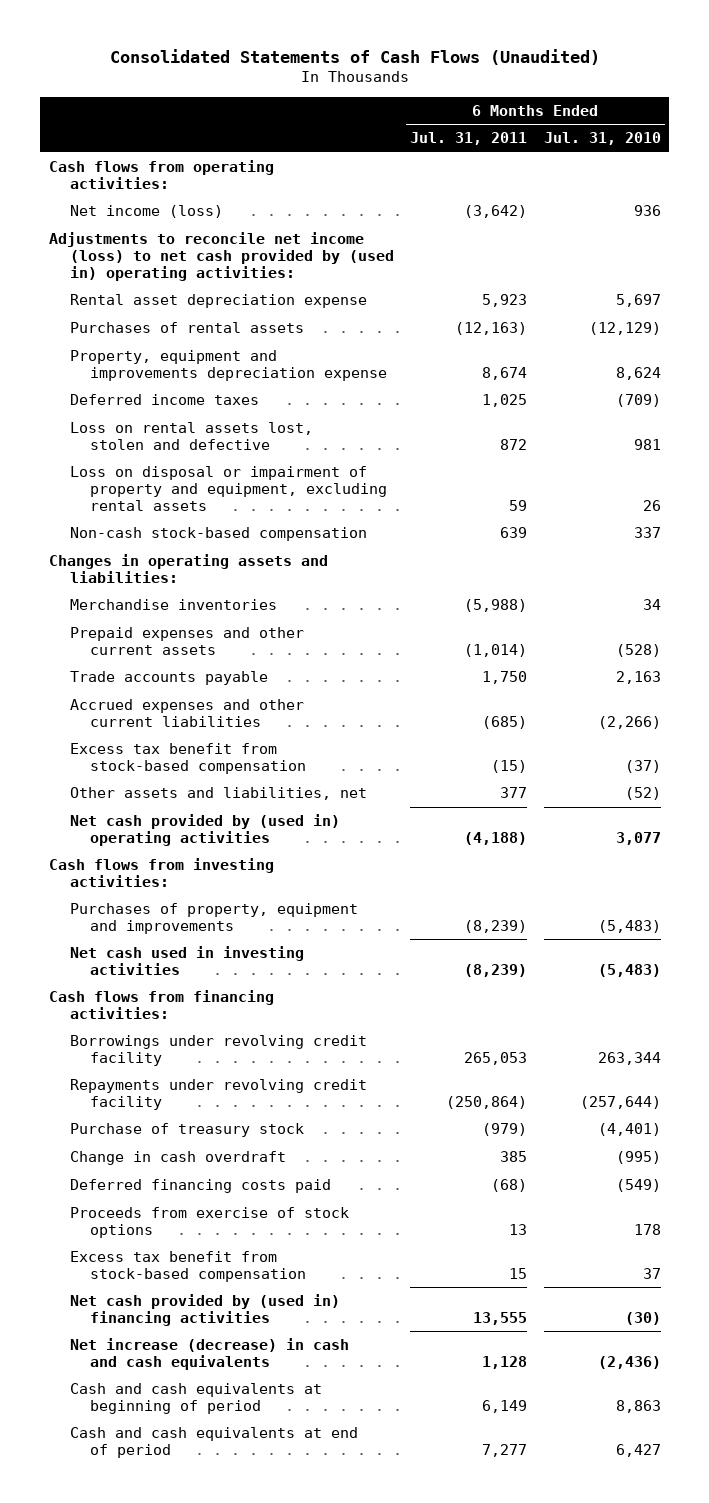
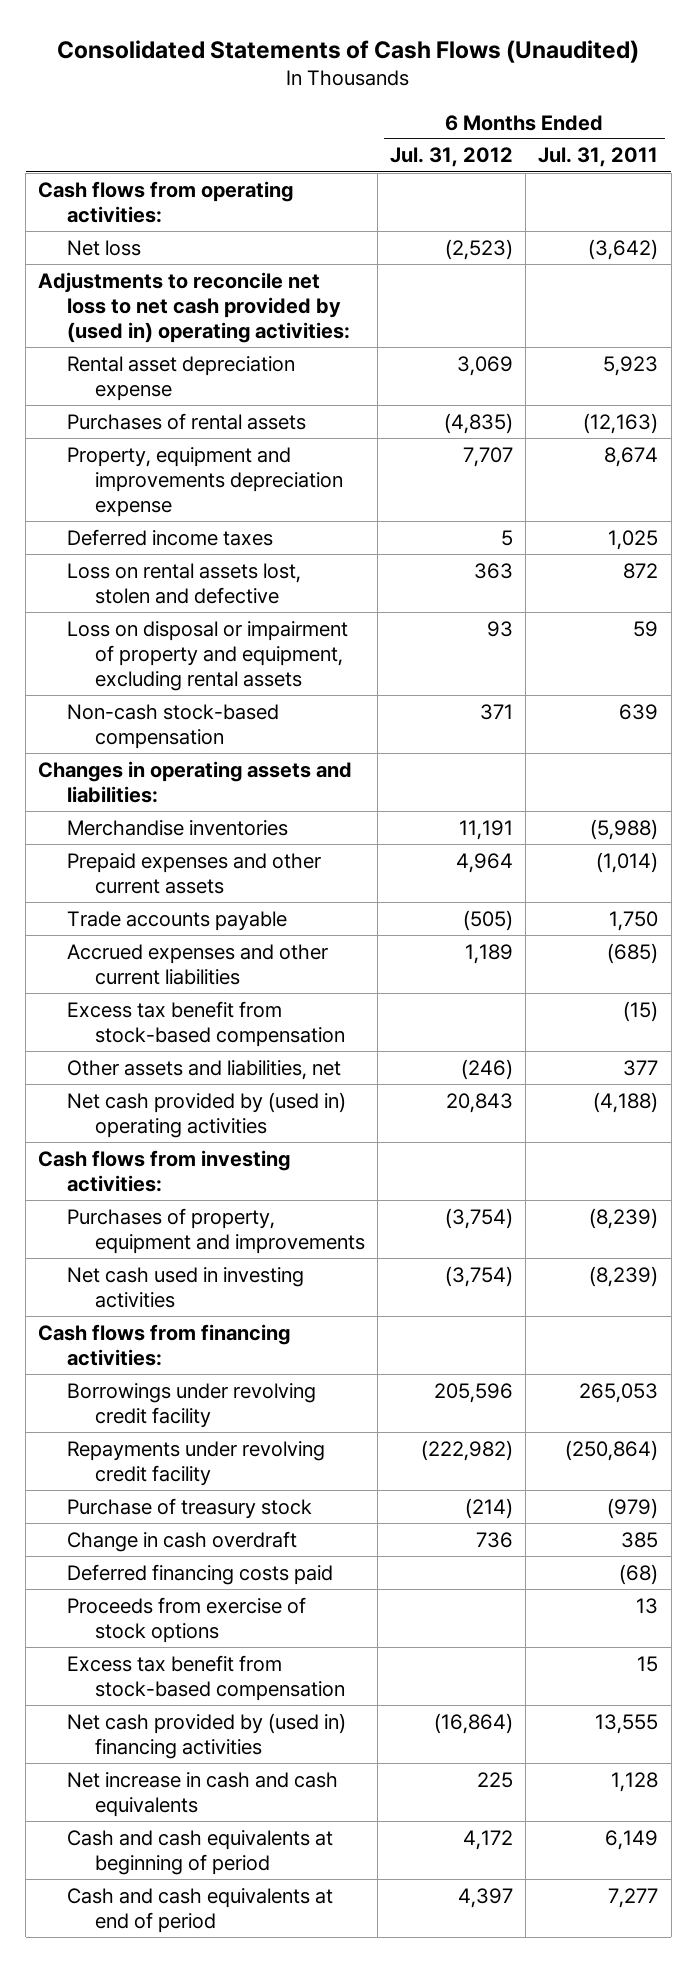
[543,132,661,146] Jul. 31, 2010 -> none
none -> [390,147,514,168] Jul. 31, 2012
[69,205,223,219] Net income (loss) -> [66,239,141,256] Net loss
[48,232,394,281] Adjustments to reconcile net income (loss) to net cash provided by (used in) operating activities: -> [38,271,350,343] Adjustments to reconcile net loss to net cash provided by (used in) operating activities:
[69,1338,349,1370] Net increase (decrease) in cash and cash equivalents -> [66,1771,338,1817] Net increase in cash and cash equivalents

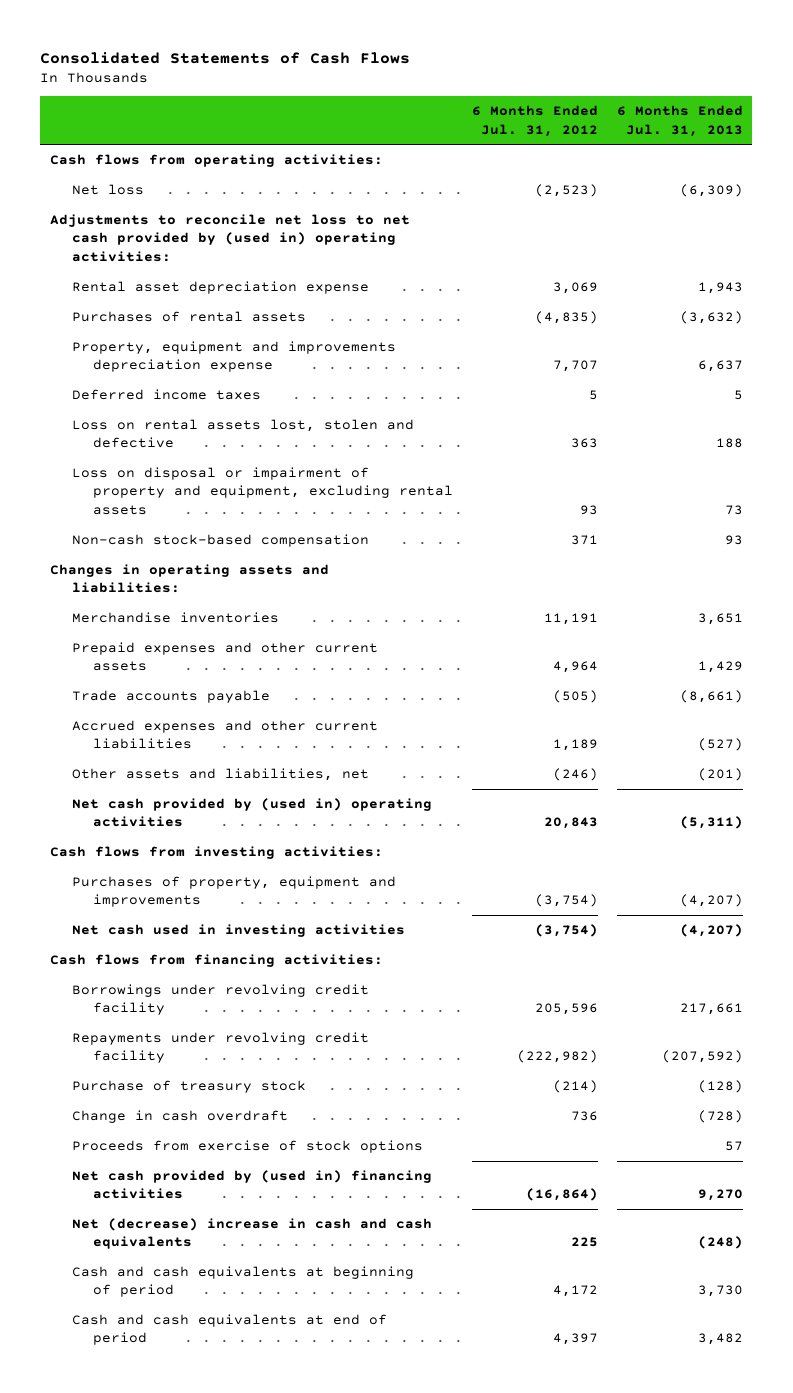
[57,39,640,63] Consolidated Statements of Cash Flows (Unaudited) -> [40,51,411,64] Consolidated Statements of Cash Flows
[538,147,659,168] Jul. 31, 2011 -> none
none -> [616,105,743,137] 6 Months Ended Jul. 31, 2013
[66,1000,346,1047] Excess tax benefit from stock-based compensation -> none
[66,1563,333,1585] Deferred financing costs paid -> none
[66,1654,346,1701] Excess tax benefit from stock-based compensation -> none
[66,1771,338,1817] Net increase in cash and cash equivalents -> [71,1218,432,1250] Net (decrease) increase in cash and cash equivalents

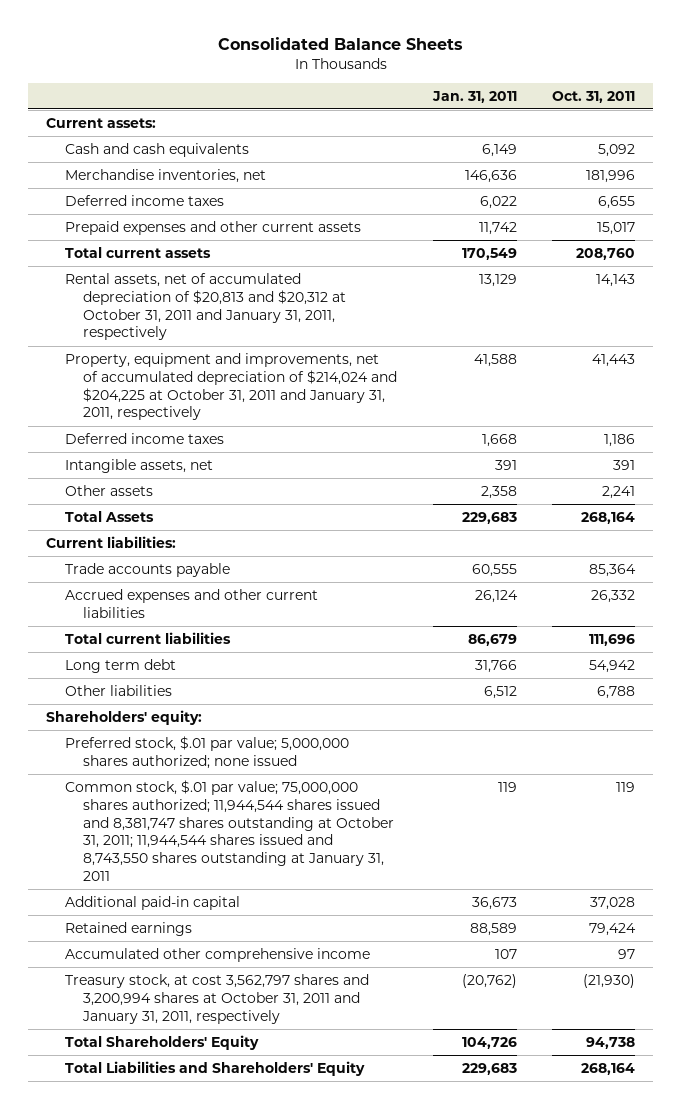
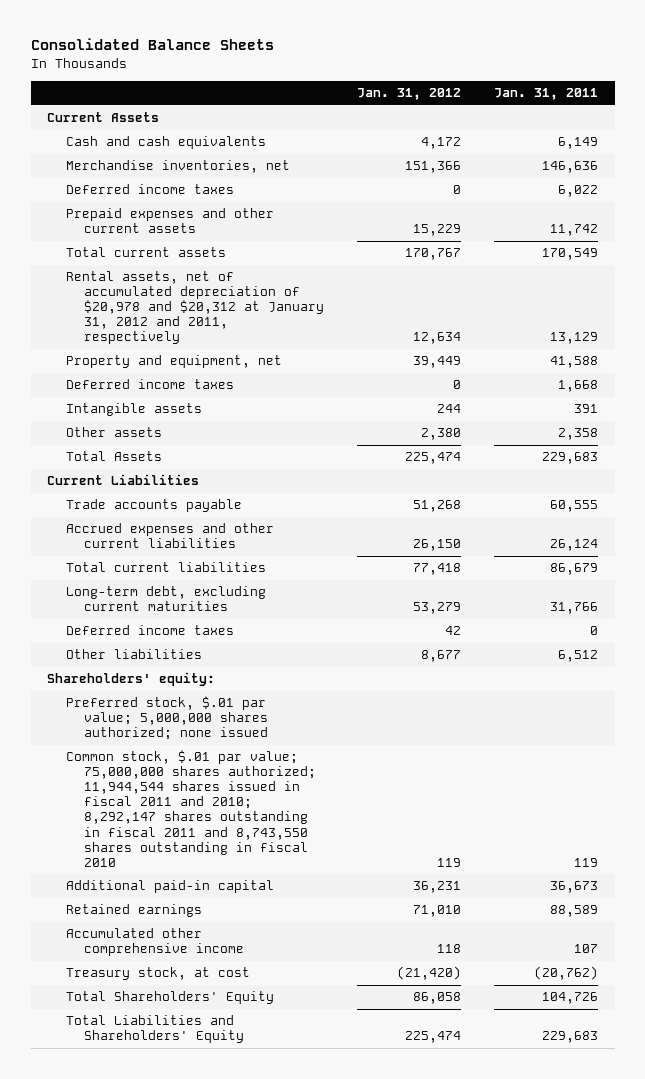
[552,90,636,103] Oct. 31, 2011 -> none
none -> [357,88,462,101] Jan. 31, 2012
[45,118,156,129] Current assets: -> [47,112,160,123] Current Assets
[64,273,347,341] Rental assets, net of accumulated depreciation of $20,813 and $20,312 at October 31, 2011 and January 31, 2011, respectively -> [65,271,325,345] Rental assets, net of accumulated depreciation of $20,978 and $20,312 at January 31, 2012 and 2011, respectively
[64,353,398,421] Property, equipment and improvements, net of accumulated depreciation of $214,024 and $204,225 at October 31, 2011 and January 31, 2011, respectively -> [65,355,282,369] Property and equipment, net
[64,459,213,474] Intangible assets, net -> [65,403,202,417] Intangible assets
[45,536,176,549] Current liabilities: -> [47,474,200,486] Current Liabilities
[64,659,176,674] Long term debt -> [65,586,266,612] Long-term debt, excluding current maturities
none -> [65,625,234,636] Deferred income taxes
[64,780,395,881] Common stock, $.01 par value; 75,000,000 shares authorized; 11,944,544 shares issued and 8,381,747 shares outstanding at October 31, 2011; 11,944,544 shares issued and 8,743,550 shares outstanding at January 31, 2011 -> [65,750,317,867] Common stock, $.01 par value; 75,000,000 shares authorized; 11,944,544 shares issued in fiscal 2011 and 2010; 8,292,147 shares outstanding in fiscal 2011 and 8,743,550 shares outstanding in fiscal 2010
[64,974,369,1024] Treasury stock, at cost 3,562,797 shares and 3,200,994 shares at October 31, 2011 and January 31, 2011, respectively -> [65,967,250,981] Treasury stock, at cost

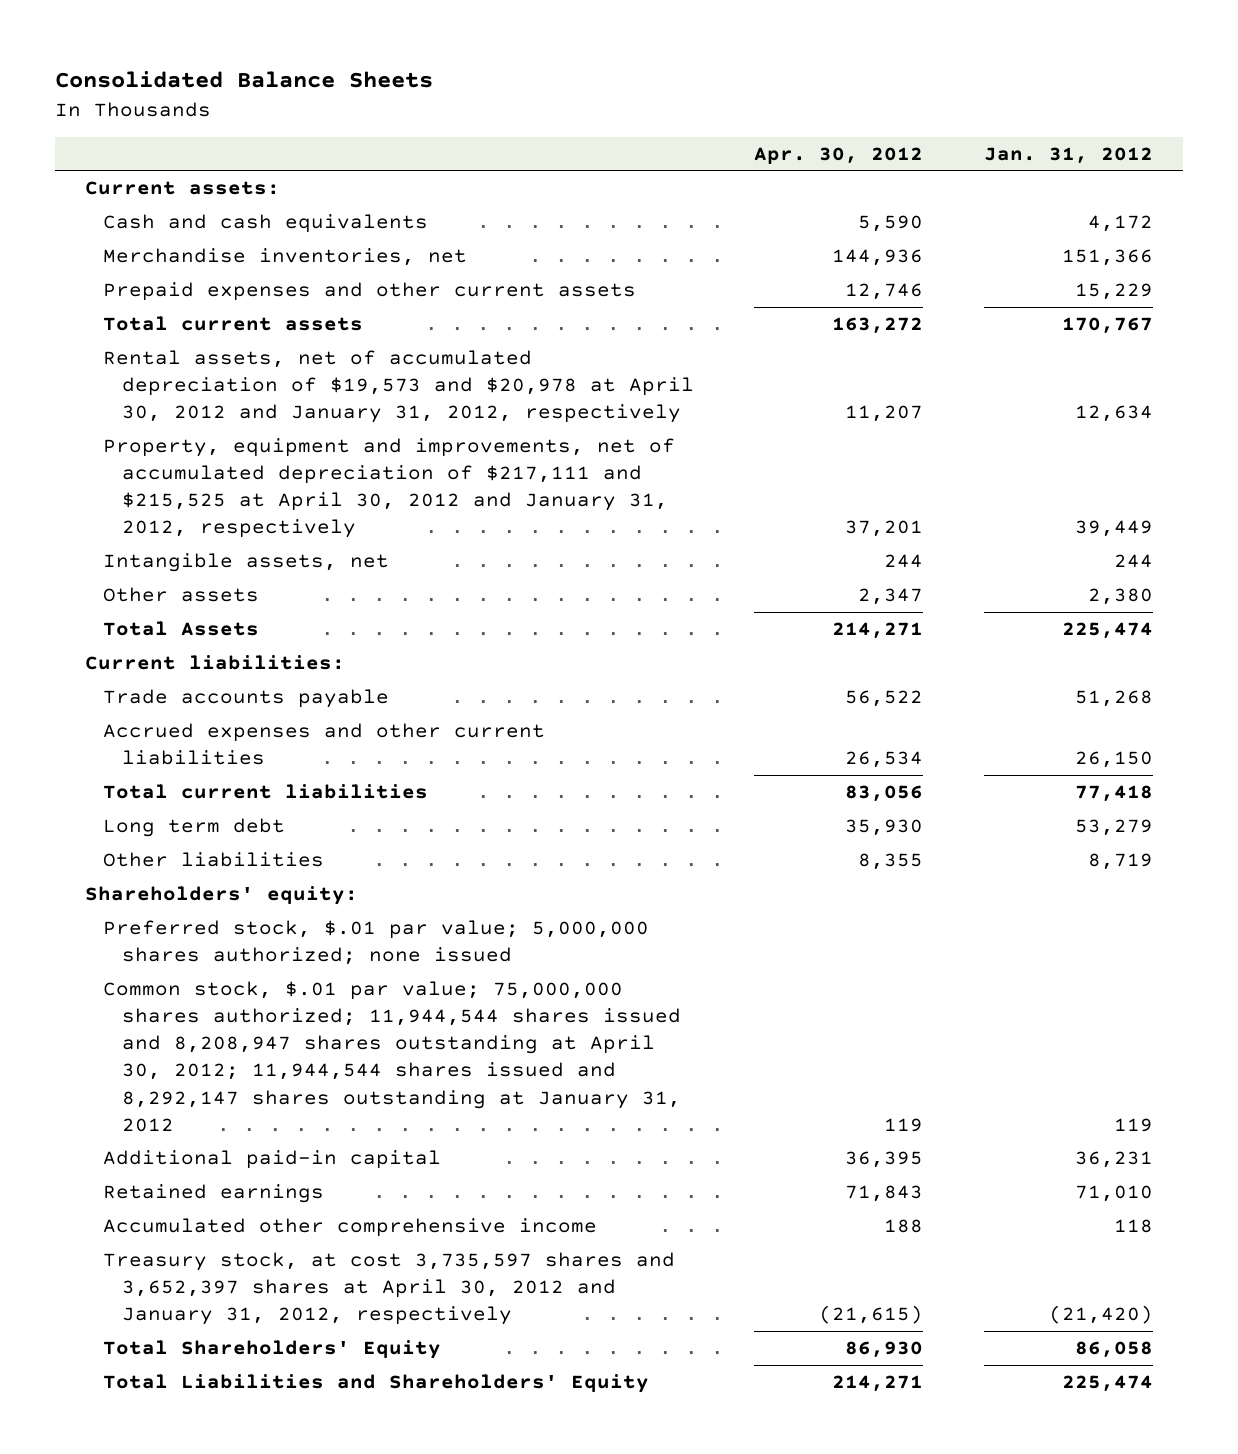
[494,88,599,101] Jan. 31, 2011 -> none
none -> [754,146,924,164] Apr. 30, 2012
[47,112,160,123] Current Assets -> [85,180,281,195] Current assets:
[65,184,234,195] Deferred income taxes -> none
[65,379,234,390] Deferred income taxes -> none
[65,271,325,345] Rental assets, net of accumulated depreciation of $20,978 and $20,312 at January 31, 2012 and 2011, respectively -> [103,349,694,424] Rental assets, net of accumulated depreciation of $19,573 and $20,978 at April 30, 2012 and January 31, 2012, respectively
[65,355,282,369] Property and equipment, net -> [103,437,676,539] Property, equipment and improvements, net of accumulated depreciation of $217,111 and $215,525 at April 30, 2012 and January 31, 2012, respectively
[65,403,202,417] Intangible assets -> [103,552,390,572] Intangible assets, net
[47,474,200,486] Current Liabilities -> [85,654,346,670] Current liabilities:
[65,625,234,636] Deferred income taxes -> none
[65,586,266,612] Long-term debt, excluding current maturities -> [103,817,286,837] Long term debt
[421,650,462,663] 8,677 -> [1088,852,1154,870] 8,719
[65,750,317,867] Common stock, $.01 par value; 75,000,000 shares authorized; 11,944,544 shares issued in fiscal 2011 and 2010; 8,292,147 shares outstanding in fiscal 2011 and 8,743,550 shares outstanding in fiscal 2010 -> [103,980,681,1132] Common stock, $.01 par value; 75,000,000 shares authorized; 11,944,544 shares issued and 8,208,947 shares outstanding at April 30, 2012; 11,944,544 shares issued and 8,292,147 shares outstanding at January 31, 2012
[65,967,250,981] Treasury stock, at cost -> [103,1251,676,1326] Treasury stock, at cost 3,735,597 shares and 3,652,397 shares at April 30, 2012 and January 31, 2012, respectively

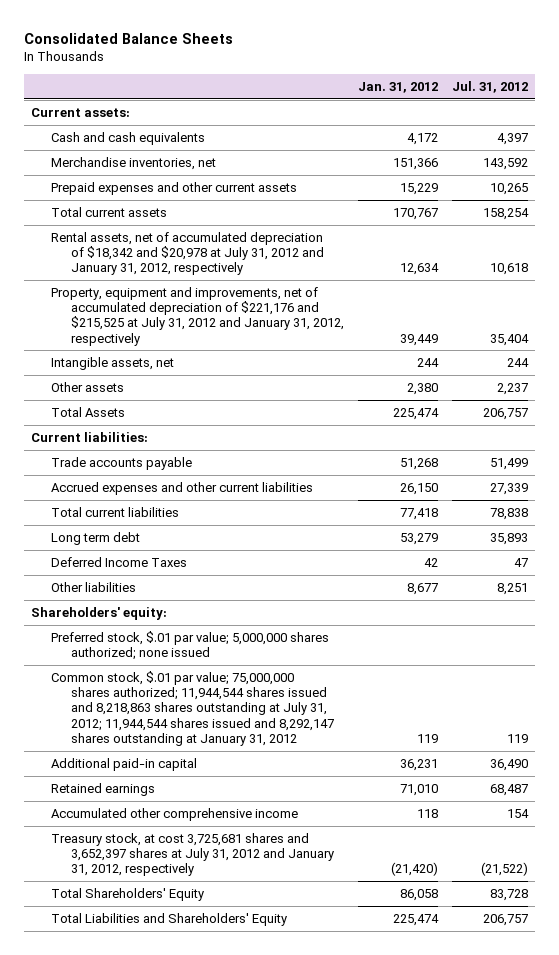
[754,146,924,164] Apr. 30, 2012 -> none
none -> [452,80,529,93] Jul. 31, 2012
[103,349,694,424] Rental assets, net of accumulated depreciation of $19,573 and $20,978 at April 30, 2012 and January 31, 2012, respectively -> [51,231,325,276] Rental assets, net of accumulated depreciation of $18,342 and $20,978 at July 31, 2012 and January 31, 2012, respectively
[103,437,676,539] Property, equipment and improvements, net of accumulated depreciation of $217,111 and $215,525 at April 30, 2012 and January 31, 2012, respectively -> [51,286,345,346] Property, equipment and improvements, net of accumulated depreciation of $221,176 and $215,525 at July 31, 2012 and January 31, 2012, respectively
none -> [51,556,188,567] Deferred Income Taxes
[1088,852,1154,870] 8,719 -> [407,582,439,595] 8,677
[103,980,681,1132] Common stock, $.01 par value; 75,000,000 shares authorized; 11,944,544 shares issued and 8,208,947 shares outstanding at April 30, 2012; 11,944,544 shares issued and 8,292,147 shares outstanding at January 31, 2012 -> [51,670,335,746] Common stock, $.01 par value; 75,000,000 shares authorized; 11,944,544 shares issued and 8,218,863 shares outstanding at July 31, 2012; 11,944,544 shares issued and 8,292,147 shares outstanding at January 31, 2012
[103,1251,676,1326] Treasury stock, at cost 3,735,597 shares and 3,652,397 shares at April 30, 2012 and January 31, 2012, respectively -> [51,832,335,877] Treasury stock, at cost 3,725,681 shares and 3,652,397 shares at July 31, 2012 and January 31, 2012, respectively

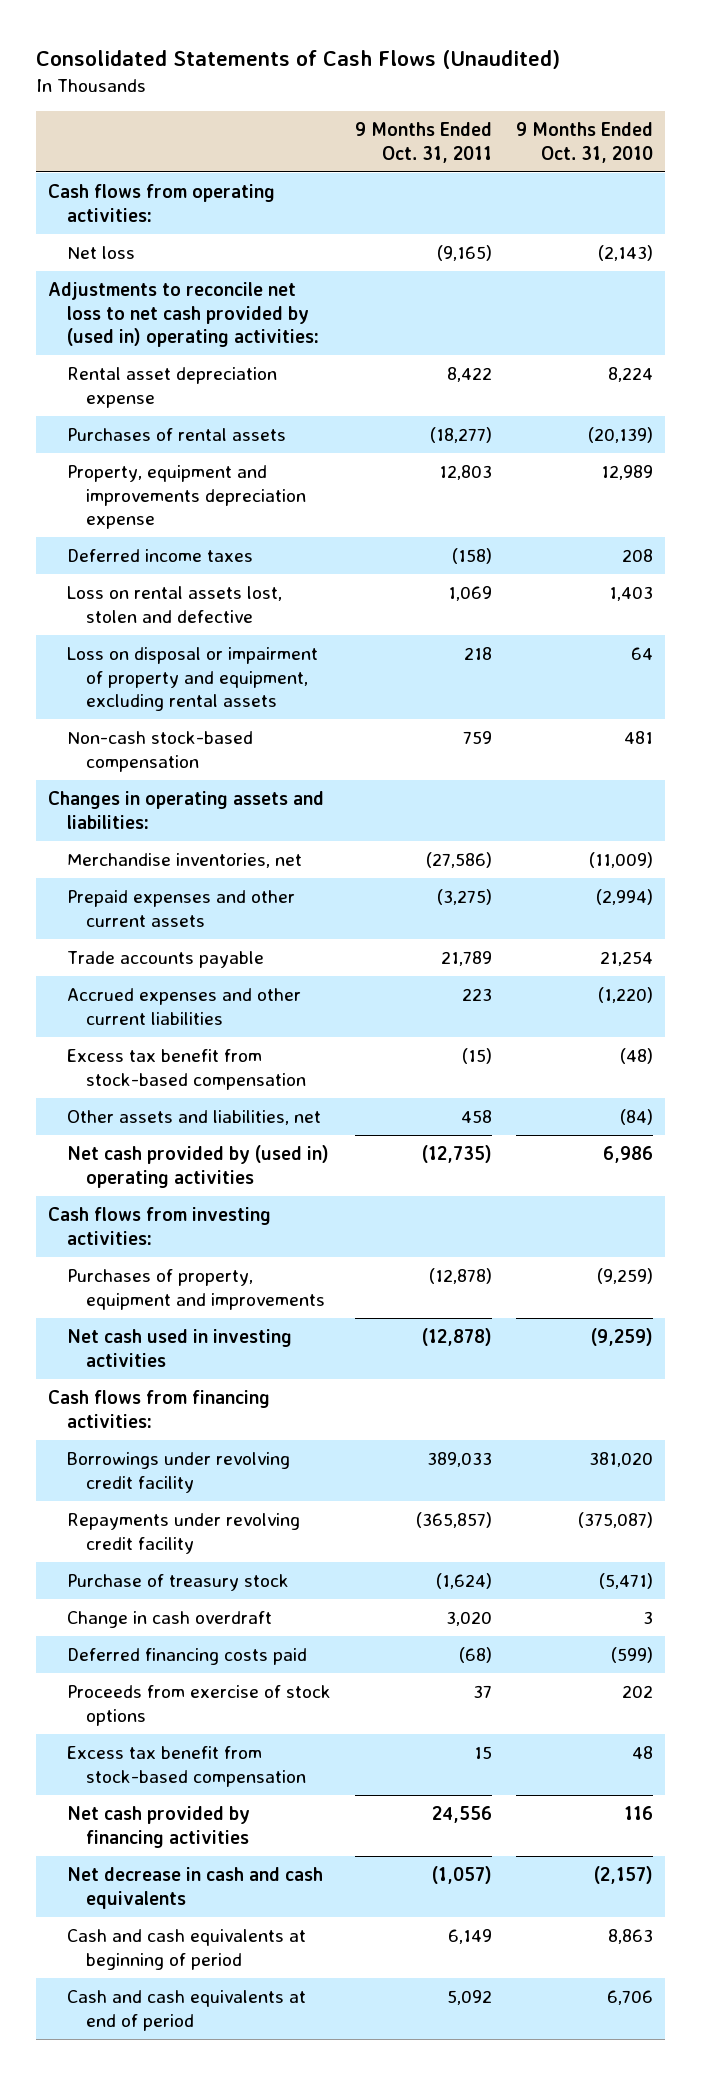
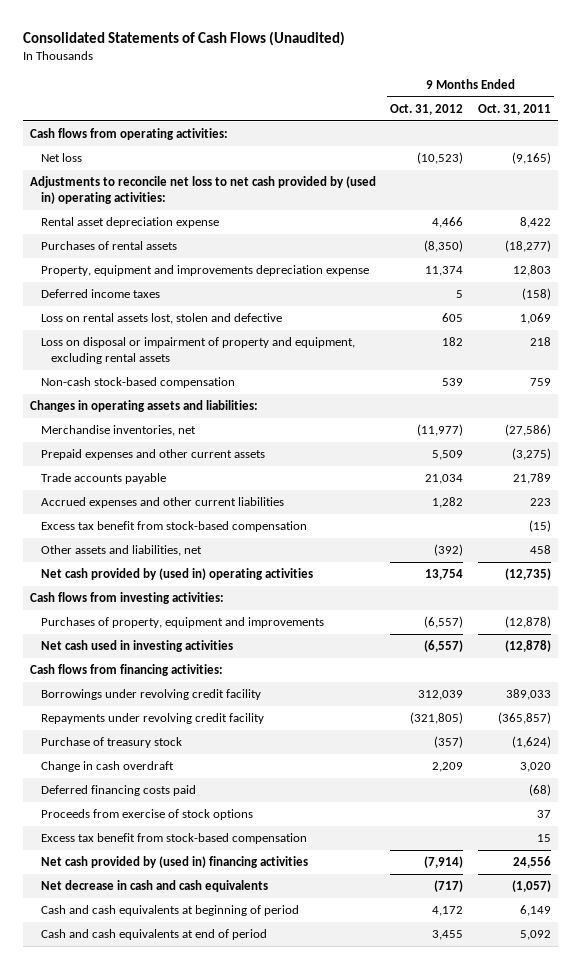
[515,122,653,163] 9 Months Ended Oct. 31, 2010 -> none
none -> [390,103,464,115] Oct. 31, 2012
[67,1806,251,1848] Net cash provided by financing activities -> [40,856,308,869] Net cash provided by (used in) financing activities

